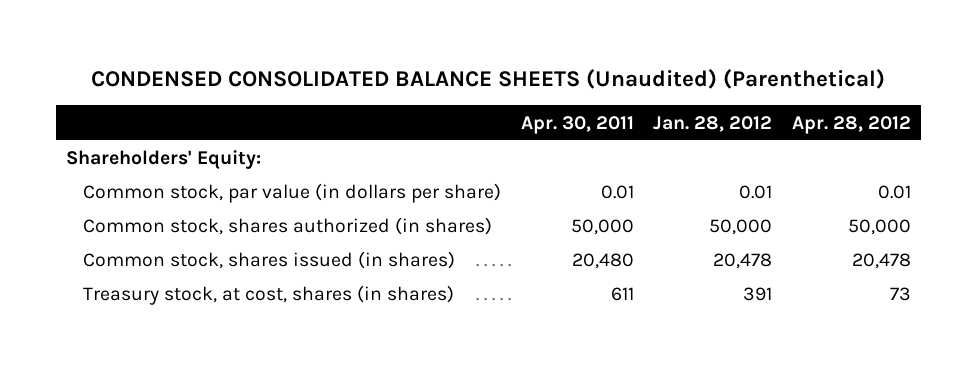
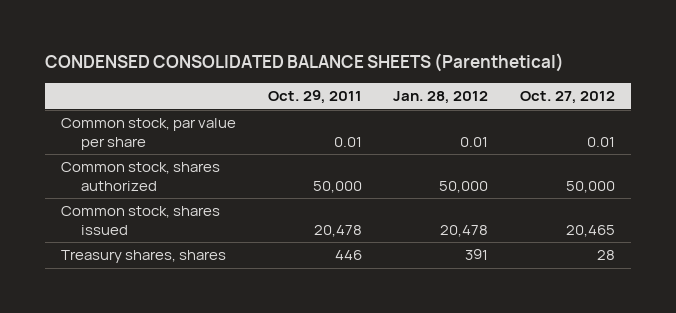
[91,69,886,90] CONDENSED CONSOLIDATED BALANCE SHEETS (Unaudited) (Parenthetical) -> [45,53,565,73] CONDENSED CONSOLIDATED BALANCE SHEETS (Parenthetical)
[520,115,634,134] Apr. 30, 2011 -> none
[791,115,911,134] Apr. 28, 2012 -> none
none -> [267,90,362,105] Oct. 29, 2011
none -> [520,91,616,105] Oct. 27, 2012
[65,150,261,170] Shareholders' Equity: -> none
[83,183,502,204] Common stock, par value (in dollars per share) -> [61,118,237,150] Common stock, par value per share
[83,217,493,236] Common stock, shares authorized (in shares) -> [61,162,221,191] Common stock, shares authorized
[83,251,456,270] Common stock, shares issued (in shares) -> [61,206,221,235] Common stock, shares issued
[83,285,455,306] Treasury stock, at cost, shares (in shares) -> [61,250,227,264] Treasury shares, shares

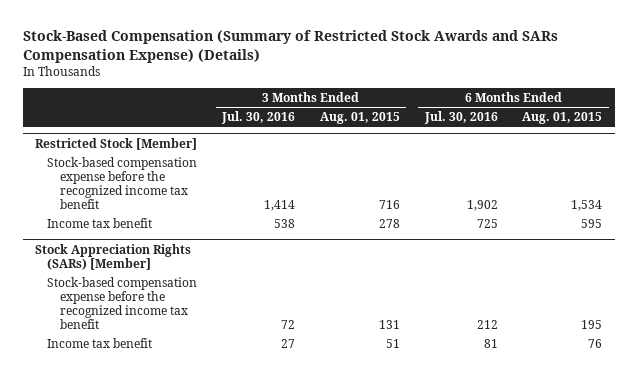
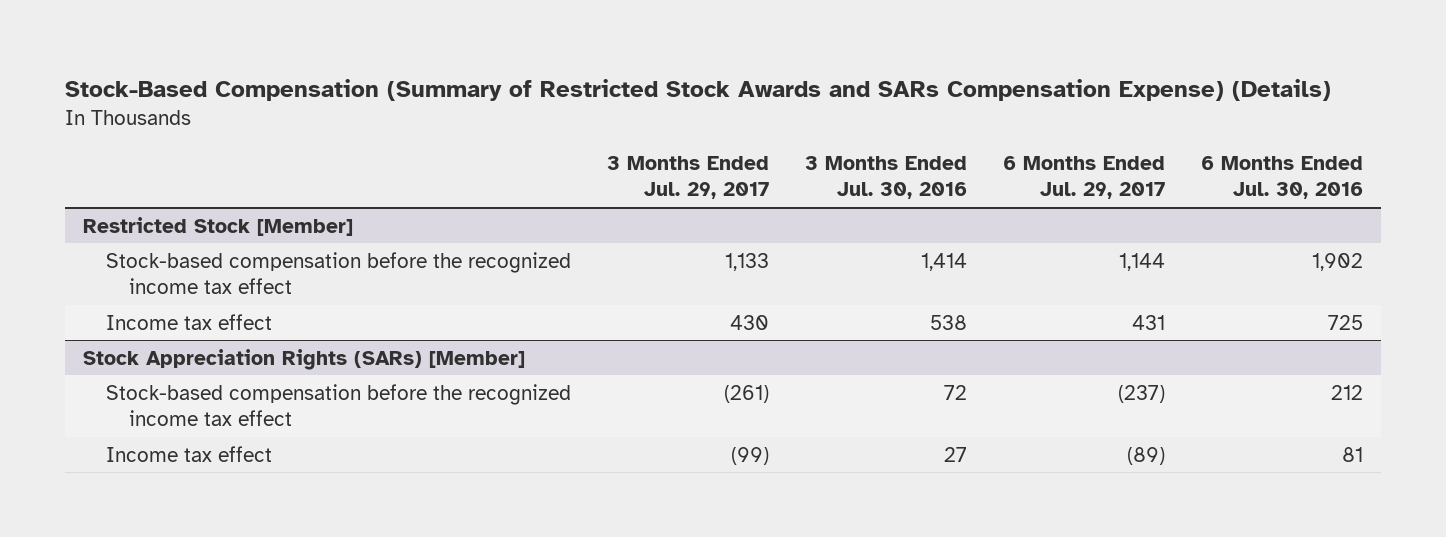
[319,112,400,125] Aug. 01, 2015 -> none
[522,112,603,125] Aug. 01, 2015 -> none
none -> [607,156,770,200] 3 Months Ended Jul. 29, 2017
none -> [1003,156,1166,200] 6 Months Ended Jul. 29, 2017
[47,156,198,209] Stock-based compensation expense before the recognized income tax benefit -> [106,251,572,294] Stock-based compensation before the recognized income tax effect
[47,217,153,228] Income tax benefit -> [106,313,273,330] Income tax effect
[47,276,198,329] Stock-based compensation expense before the recognized income tax benefit -> [106,383,572,426] Stock-based compensation before the recognized income tax effect
[47,337,153,348] Income tax benefit -> [106,445,273,462] Income tax effect

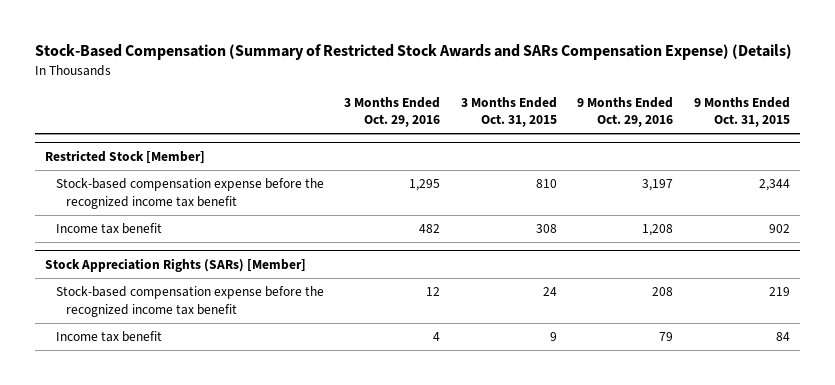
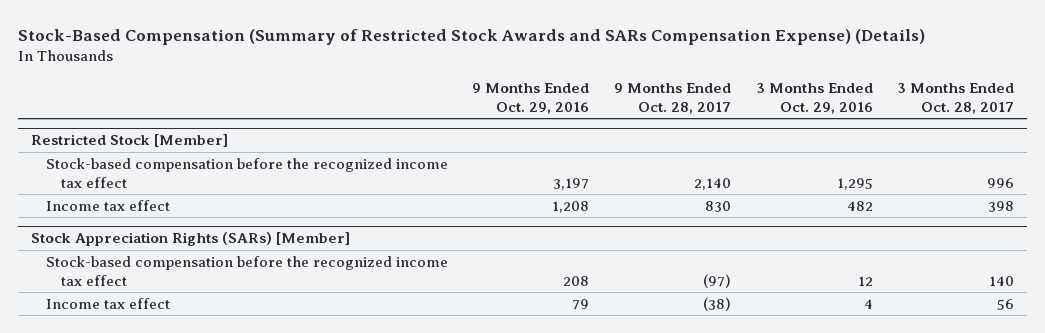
[460,96,557,128] 3 Months Ended Oct. 31, 2015 -> none
[693,96,790,128] 9 Months Ended Oct. 31, 2015 -> none
none -> [614,82,732,114] 9 Months Ended Oct. 28, 2017
none -> [897,82,1015,114] 3 Months Ended Oct. 28, 2017
[55,177,324,209] Stock-based compensation expense before the recognized income tax benefit -> [45,157,448,188] Stock-based compensation before the recognized income tax effect
[55,222,162,234] Income tax benefit -> [45,199,170,211] Income tax effect
[55,285,324,317] Stock-based compensation expense before the recognized income tax benefit -> [45,255,448,286] Stock-based compensation before the recognized income tax effect
[55,330,162,342] Income tax benefit -> [45,297,170,309] Income tax effect

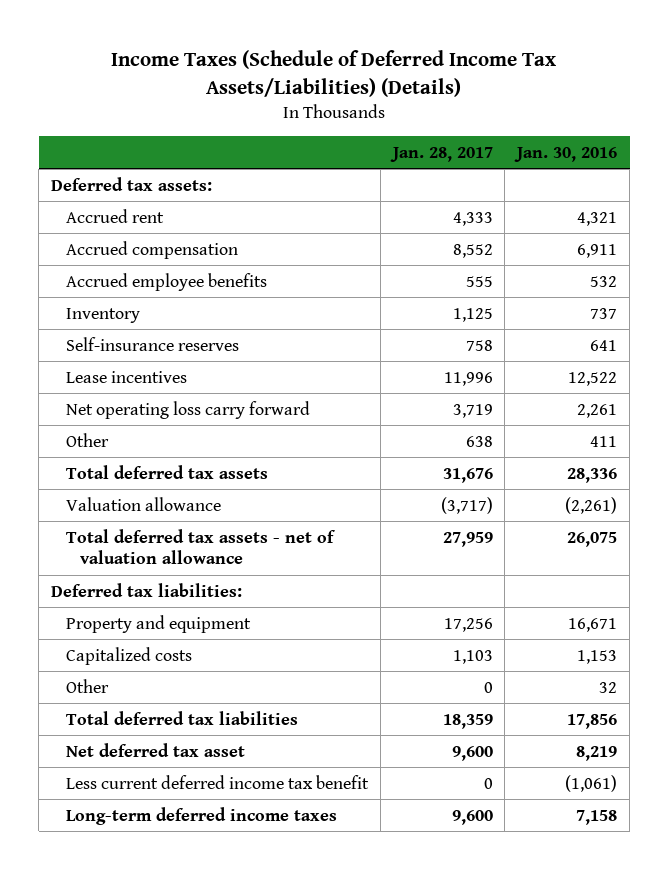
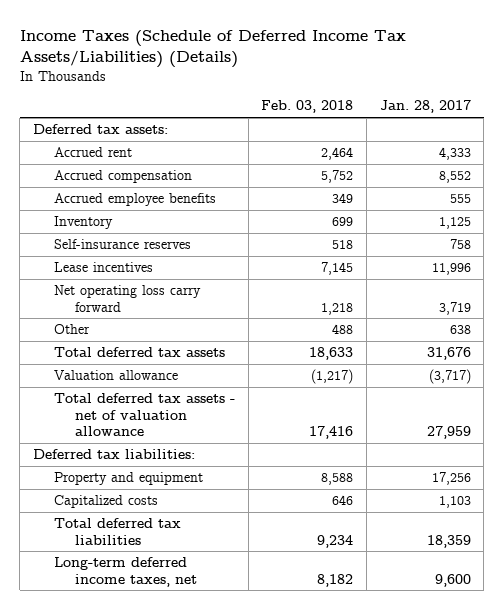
[514,146,618,162] Jan. 30, 2016 -> none
none -> [261,100,354,114] Feb. 03, 2018
[65,678,109,693] Other -> none
[65,742,245,757] Net deferred tax asset -> none
[65,774,369,789] Less current deferred income tax benefit -> none
[65,806,337,825] Long-term deferred income taxes -> [54,557,198,587] Long-term deferred income taxes, net

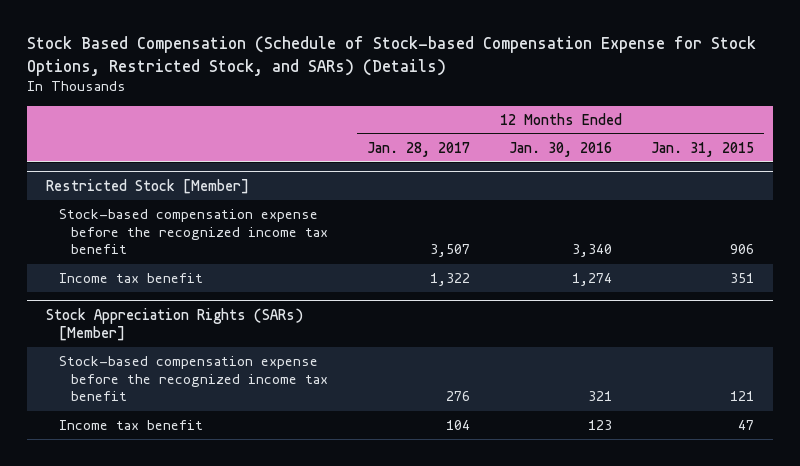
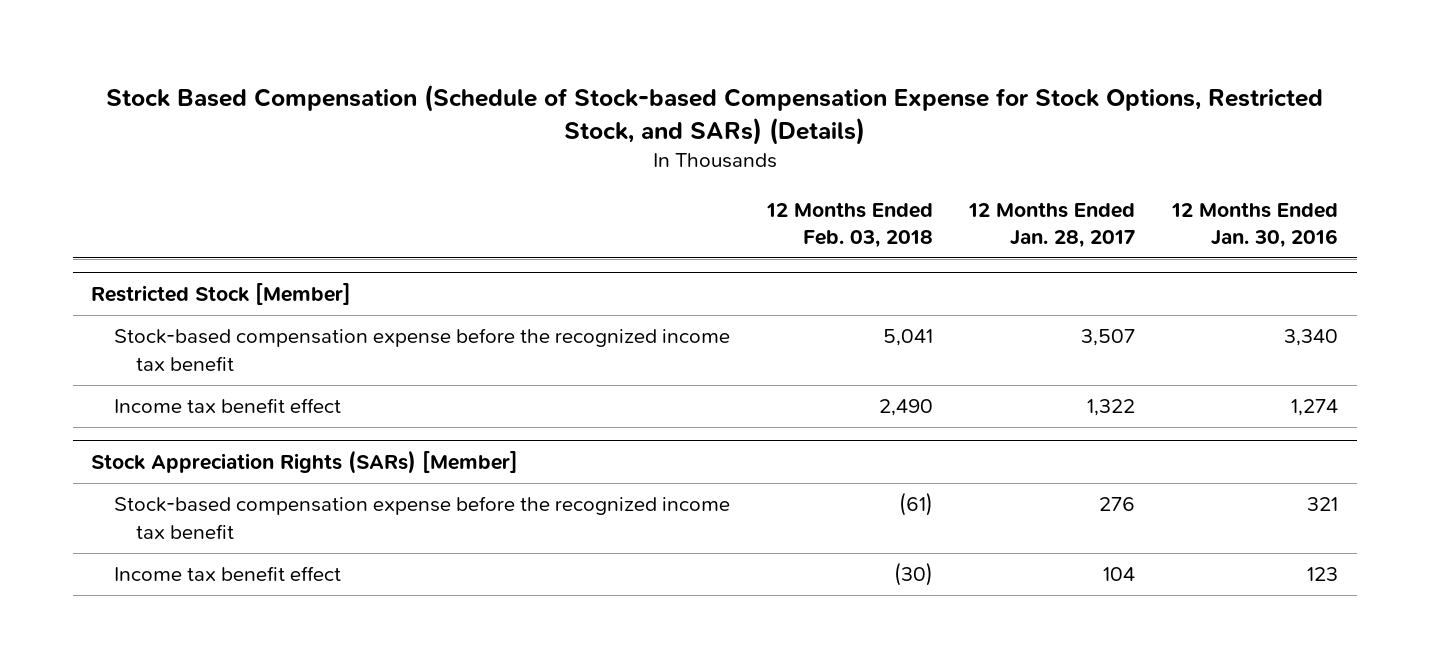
[650,141,754,157] Jan. 31, 2015 -> none
none -> [765,201,933,248] 12 Months Ended Feb. 03, 2018
[58,273,203,284] Income tax benefit -> [113,398,341,414] Income tax benefit effect
[58,420,203,431] Income tax benefit -> [113,566,341,582] Income tax benefit effect

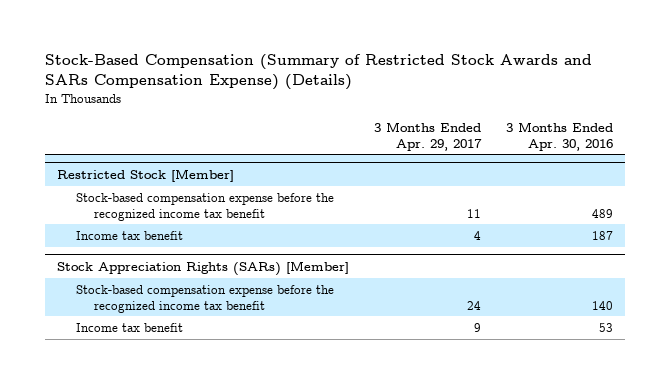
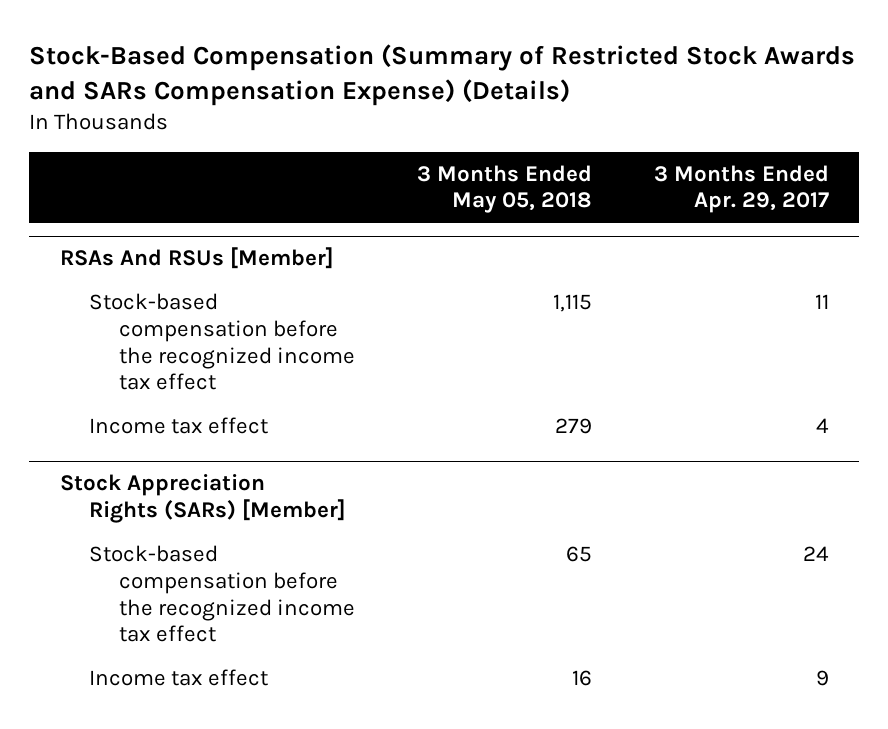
[505,121,613,151] 3 Months Ended Apr. 30, 2016 -> none
none -> [416,164,592,214] 3 Months Ended May 05, 2018
[57,168,235,182] Restricted Stock [Member] -> none
none -> [59,247,334,270] RSAs And RSUs [Member]
[75,192,334,221] Stock-based compensation expense before the recognized income tax benefit -> [89,293,356,391] Stock-based compensation before the recognized income tax effect
[75,230,183,240] Income tax benefit -> [89,417,269,435] Income tax effect
[75,284,334,313] Stock-based compensation expense before the recognized income tax benefit -> [89,545,356,643] Stock-based compensation before the recognized income tax effect
[75,322,183,332] Income tax benefit -> [89,669,269,687] Income tax effect

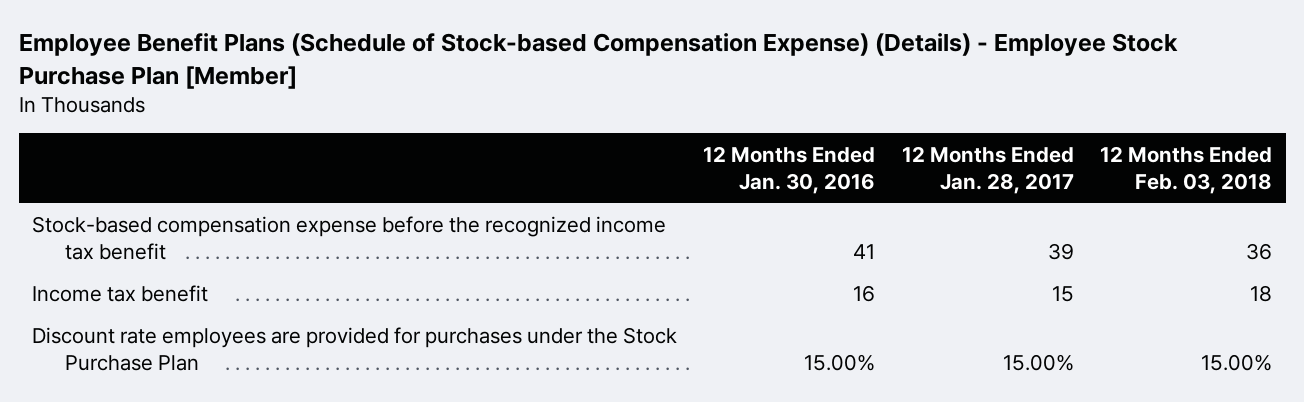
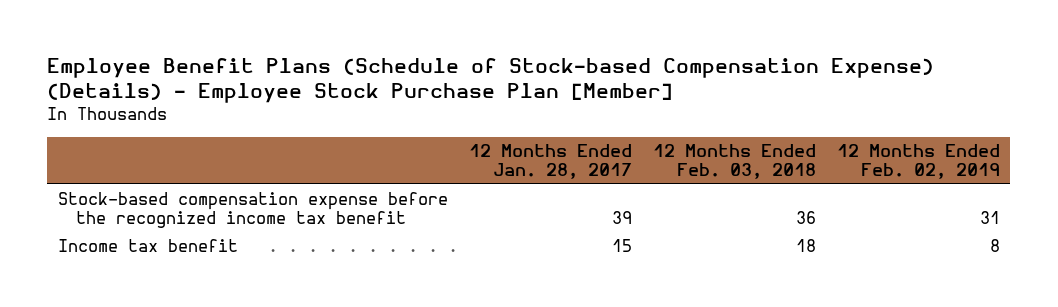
[703,145,876,194] 12 Months Ended Jan. 30, 2016 -> none
none -> [836,143,1000,180] 12 Months Ended Feb. 02, 2019
[32,326,678,371] Discount rate employees are provided for purchases under the Stock Purchase Plan -> none

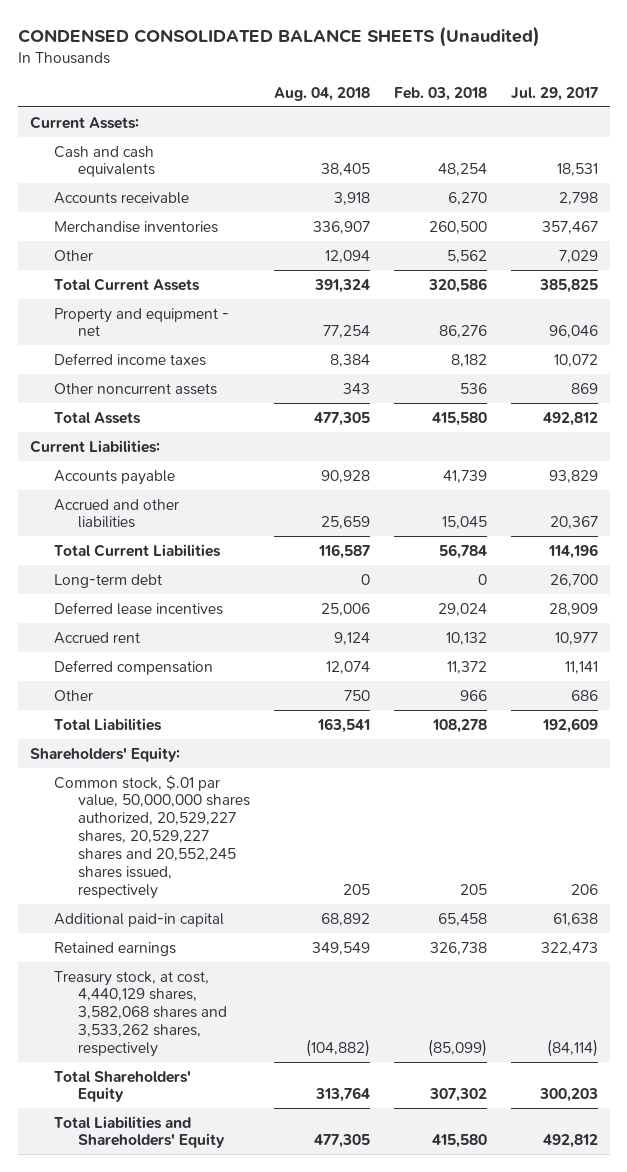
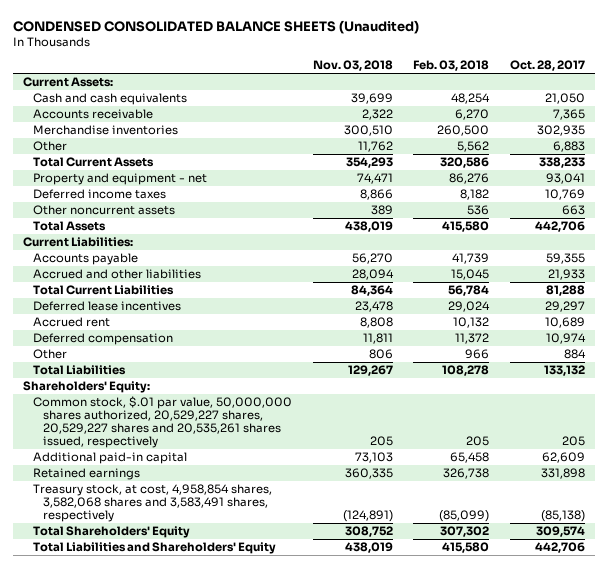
[273,86,370,101] Aug. 04, 2018 -> none
[510,86,598,101] Jul. 29, 2017 -> none
none -> [312,60,393,72] Nov. 03, 2018
none -> [509,60,585,72] Oct. 28, 2017
[53,573,162,588] Long-term debt -> none
[53,774,250,899] Common stock, $.01 par value, 50,000,000 shares authorized, 20,529,227 shares, 20,529,227 shares and 20,552,245 shares issued, respectively -> [33,396,293,449] Common stock, $.01 par value, 50,000,000 shares authorized, 20,529,227 shares, 20,529,227 shares and 20,535,261 shares issued, respectively
[53,970,227,1058] Treasury stock, at cost, 4,440,129 shares, 3,582,068 shares and 3,533,262 shares, respectively -> [33,484,273,523] Treasury stock, at cost, 4,958,854 shares, 3,582,068 shares and 3,583,491 shares, respectively

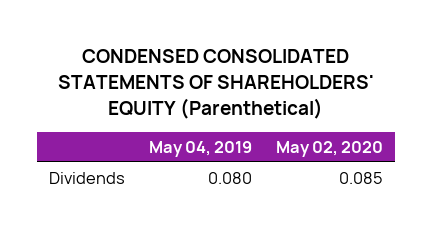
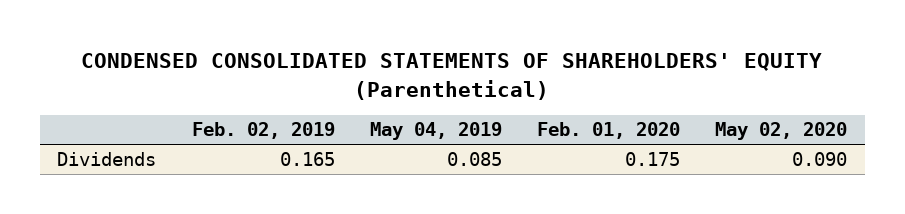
none -> [191,122,335,140] Feb. 02, 2019
none -> [537,122,681,140] Feb. 01, 2020
[208,172,253,185] 0.080 -> [446,152,502,167] 0.085
[339,172,384,185] 0.085 -> [792,152,848,167] 0.090

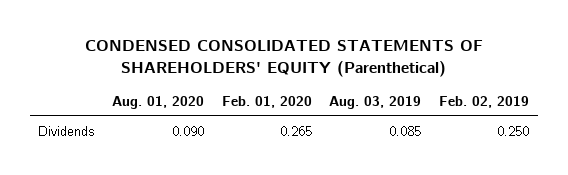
[369,122,502,141] May 04, 2019 -> none
[715,122,848,141] May 02, 2020 -> none
none -> [112,96,205,110] Aug. 01, 2020
none -> [329,96,422,110] Aug. 03, 2019
[279,152,335,167] 0.165 -> [497,126,530,137] 0.250
[625,152,681,167] 0.175 -> [279,126,312,137] 0.265

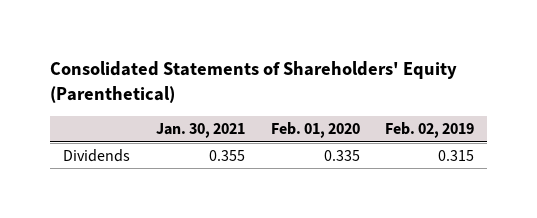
[84,40,483,78] CONDENSED CONSOLIDATED STATEMENTS OF SHAREHOLDERS' EQUITY (Parenthetical) -> [50,61,458,104] Consolidated Statements of Shareholders' Equity (Parenthetical)
[112,96,205,110] Aug. 01, 2020 -> none
[329,96,422,110] Aug. 03, 2019 -> none
none -> [155,123,245,139] Jan. 30, 2021
[279,126,312,137] 0.265 -> [323,149,360,161] 0.335
[497,126,530,137] 0.250 -> [438,149,475,161] 0.315

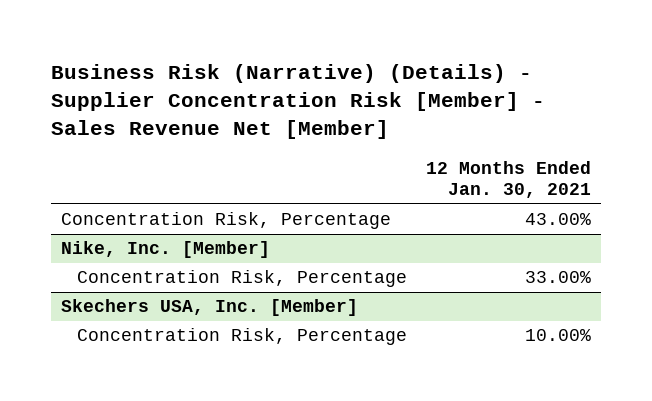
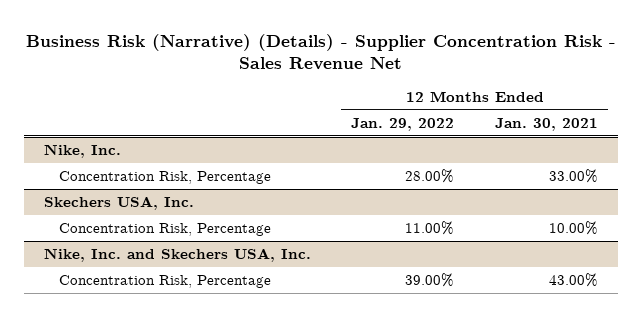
[50,64,545,140] Business Risk (Narrative) (Details) - Supplier Concentration Risk [Member] - Sales Revenue Net [Member] -> [25,33,616,71] Business Risk (Narrative) (Details) - Supplier Concentration Risk - Sales Revenue Net
none -> [351,117,455,131] Jan. 29, 2022
[60,212,391,230] Concentration Risk, Percentage -> none
[60,241,270,259] Nike, Inc. [Member] -> [43,143,121,158] Nike, Inc.
[60,299,358,317] Skechers USA, Inc. [Member] -> [43,195,194,210] Skechers USA, Inc.
none -> [43,247,311,262] Nike, Inc. and Skechers USA, Inc.
none -> [58,274,271,288] Concentration Risk, Percentage

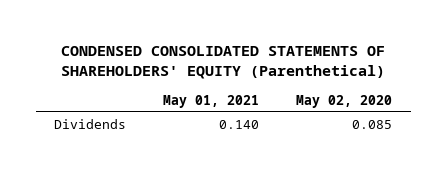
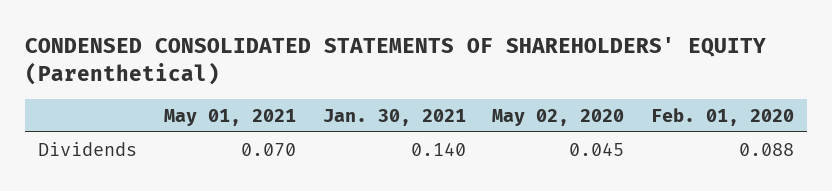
none -> [322,108,466,126] Jan. 30, 2021
none -> [650,107,794,126] Feb. 01, 2020
[219,120,260,130] 0.140 -> [241,142,297,156] 0.070
[352,120,393,130] 0.085 -> [569,142,625,156] 0.045

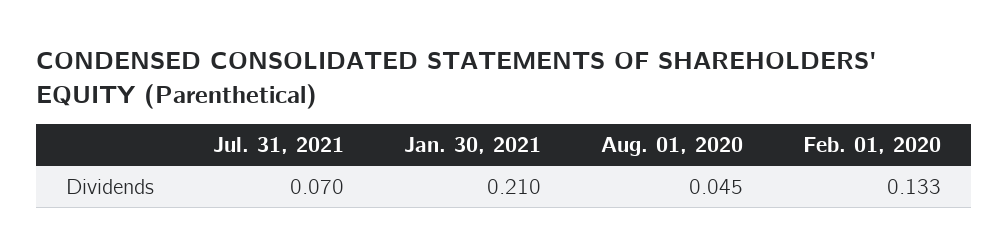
[164,108,297,126] May 01, 2021 -> none
[492,108,625,126] May 02, 2020 -> none
none -> [213,137,345,155] Jul. 31, 2021
none -> [601,137,744,157] Aug. 01, 2020
[410,142,466,156] 0.140 -> [487,178,542,194] 0.210
[738,142,794,156] 0.088 -> [887,178,942,194] 0.133

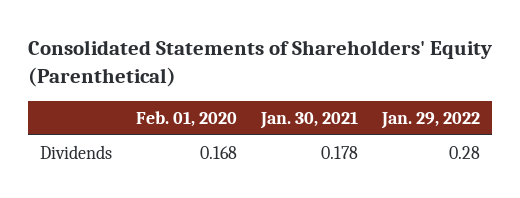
[35,52,877,109] CONDENSED CONSOLIDATED STATEMENTS OF SHAREHOLDERS' EQUITY (Parenthetical) -> [27,40,492,88] Consolidated Statements of Shareholders' Equity (Parenthetical)
[213,137,345,155] Jul. 31, 2021 -> none
[601,137,744,157] Aug. 01, 2020 -> none
none -> [380,111,480,129] Jan. 29, 2022
[487,178,542,194] 0.210 -> [320,146,358,160] 0.178
[887,178,942,194] 0.133 -> [199,146,237,160] 0.168

